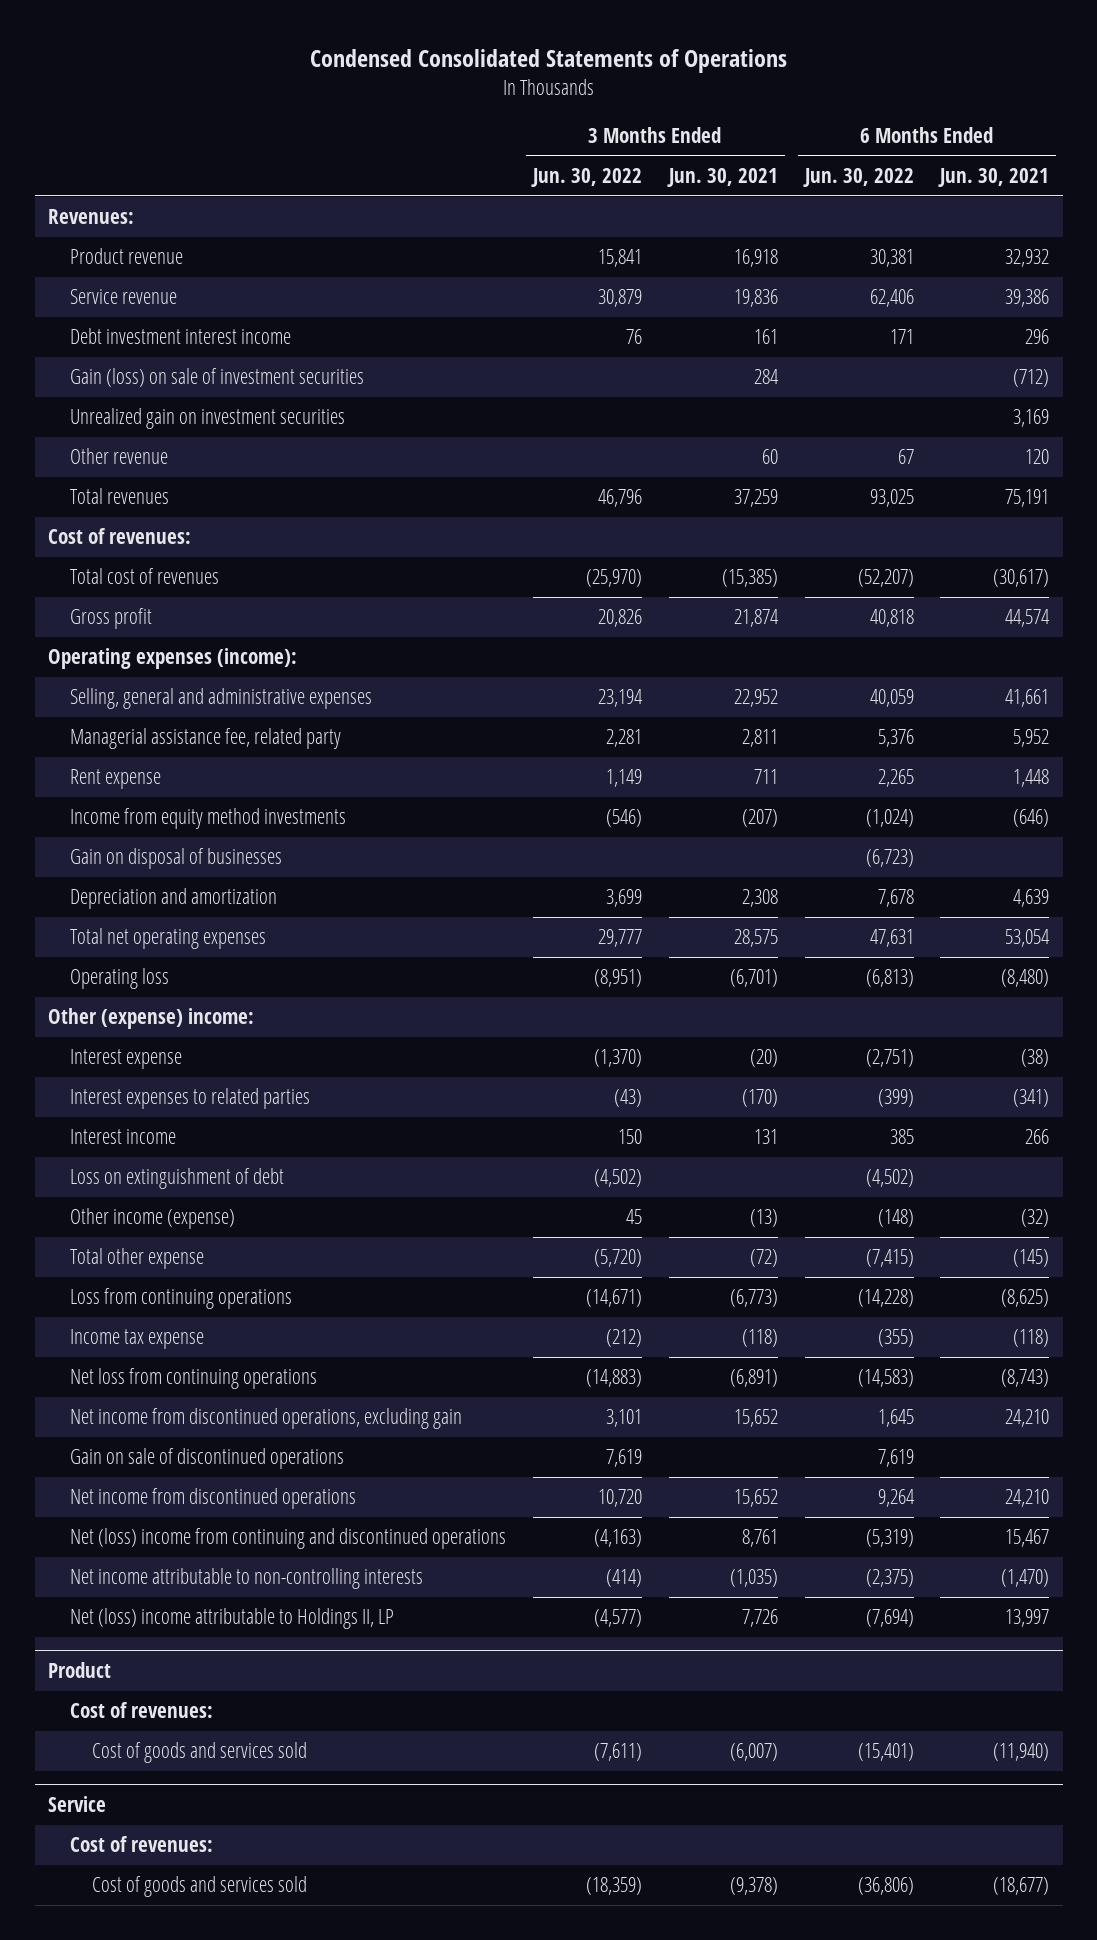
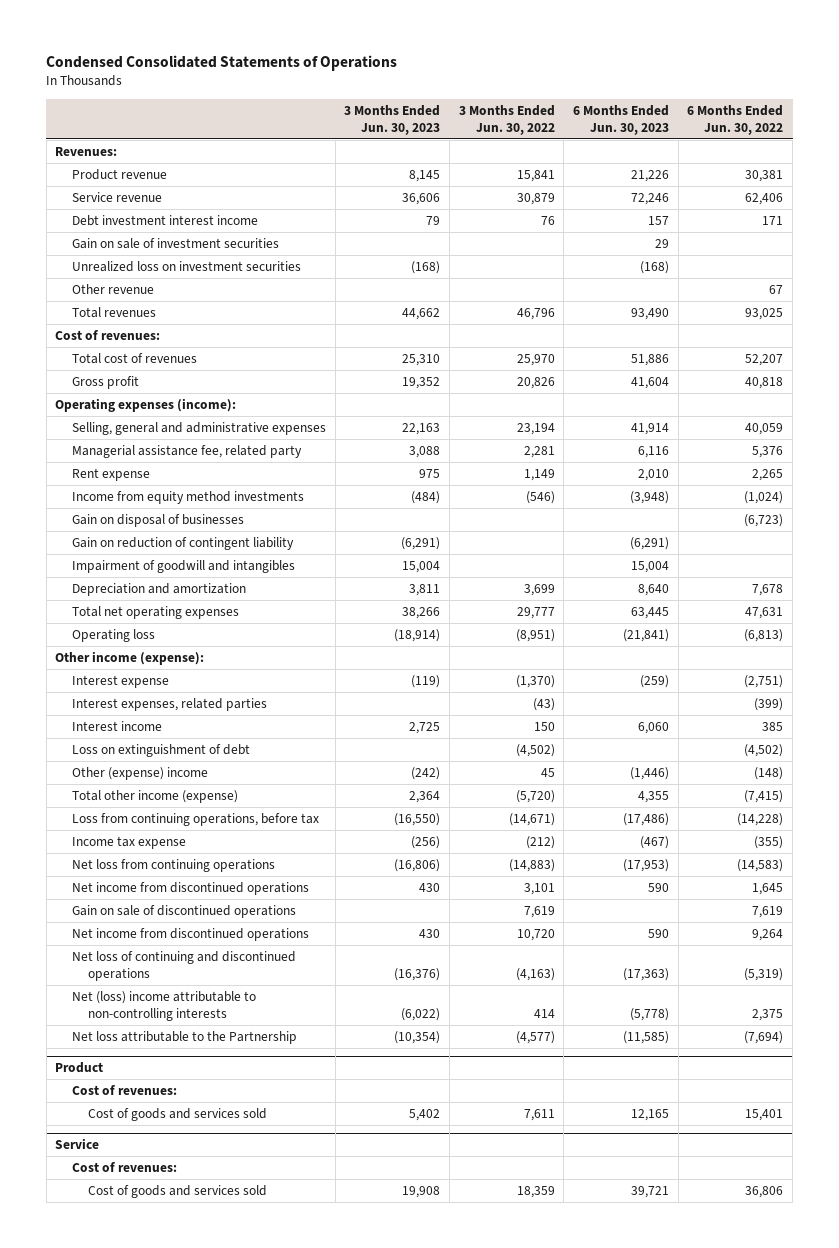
[666,167,778,187] Jun. 30, 2021 -> none
[938,167,1050,187] Jun. 30, 2021 -> none
none -> [344,104,441,135] 3 Months Ended Jun. 30, 2023
none -> [573,104,670,135] 6 Months Ended Jun. 30, 2023
[70,368,365,388] Gain (loss) on sale of investment securities -> [71,237,279,249] Gain on sale of investment securities
[70,408,346,430] Unrealized gain on investment securities -> [71,260,301,272] Unrealized loss on investment securities
[586,569,643,588] (25,970) -> [516,353,555,366] 25,970
[857,569,914,588] (52,207) -> [745,353,784,366] 52,207
none -> [71,536,294,550] Gain on reduction of contingent liability
none -> [71,559,295,573] Impairment of goodwill and intangibles
[48,1008,255,1030] Other (expense) income: -> [55,650,205,665] Other income (expense):
[70,1088,311,1110] Interest expenses to related parties -> [71,697,267,711] Interest expenses, related parties
[70,1208,236,1230] Other income (expense) -> [71,766,208,780] Other (expense) income
[70,1248,205,1270] Total other expense -> [71,789,238,803] Total other income (expense)
[70,1288,293,1310] Loss from continuing operations -> [71,812,319,826] Loss from continuing operations, before tax
[70,1408,463,1430] Net income from discontinued operations, excluding gain -> [71,881,309,895] Net income from discontinued operations
[70,1528,507,1550] Net (loss) income from continuing and discontinued operations -> [71,950,296,982] Net loss of continuing and discontinued operations
[70,1568,424,1590] Net income attributable to non-controlling interests -> [71,990,256,1022] Net (loss) income attributable to non-controlling interests
[606,1569,643,1588] (414) -> [533,1009,555,1019] 414
[865,1569,914,1588] (2,375) -> [752,1009,784,1022] 2,375
[70,1608,395,1630] Net (loss) income attributable to Holdings II, LP -> [71,1030,297,1044] Net loss attributable to the Partnership
[594,1743,643,1762] (7,611) -> [523,1108,555,1121] 7,611
[857,1743,914,1762] (15,401) -> [745,1108,784,1121] 15,401
[586,1877,643,1896] (18,359) -> [516,1185,555,1198] 18,359
[857,1877,914,1896] (36,806) -> [745,1185,784,1198] 36,806

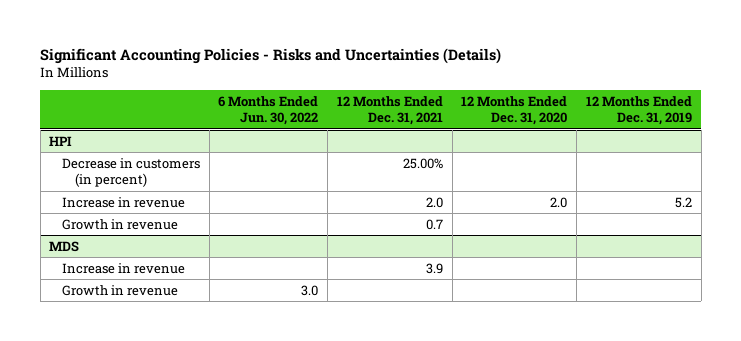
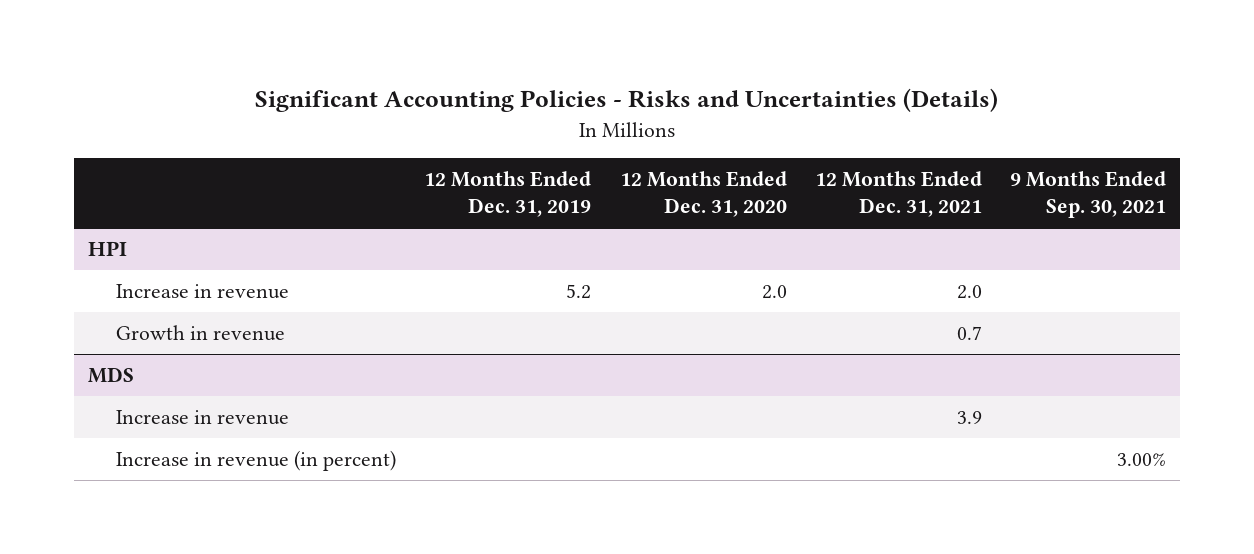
[218,95,319,126] 6 Months Ended Jun. 30, 2022 -> none
none -> [1010,171,1167,219] 9 Months Ended Sep. 30, 2021
[61,157,200,188] Decrease in customers (in percent) -> none
[61,284,178,296] Growth in revenue -> none
none -> [116,450,397,472] Increase in revenue (in percent)

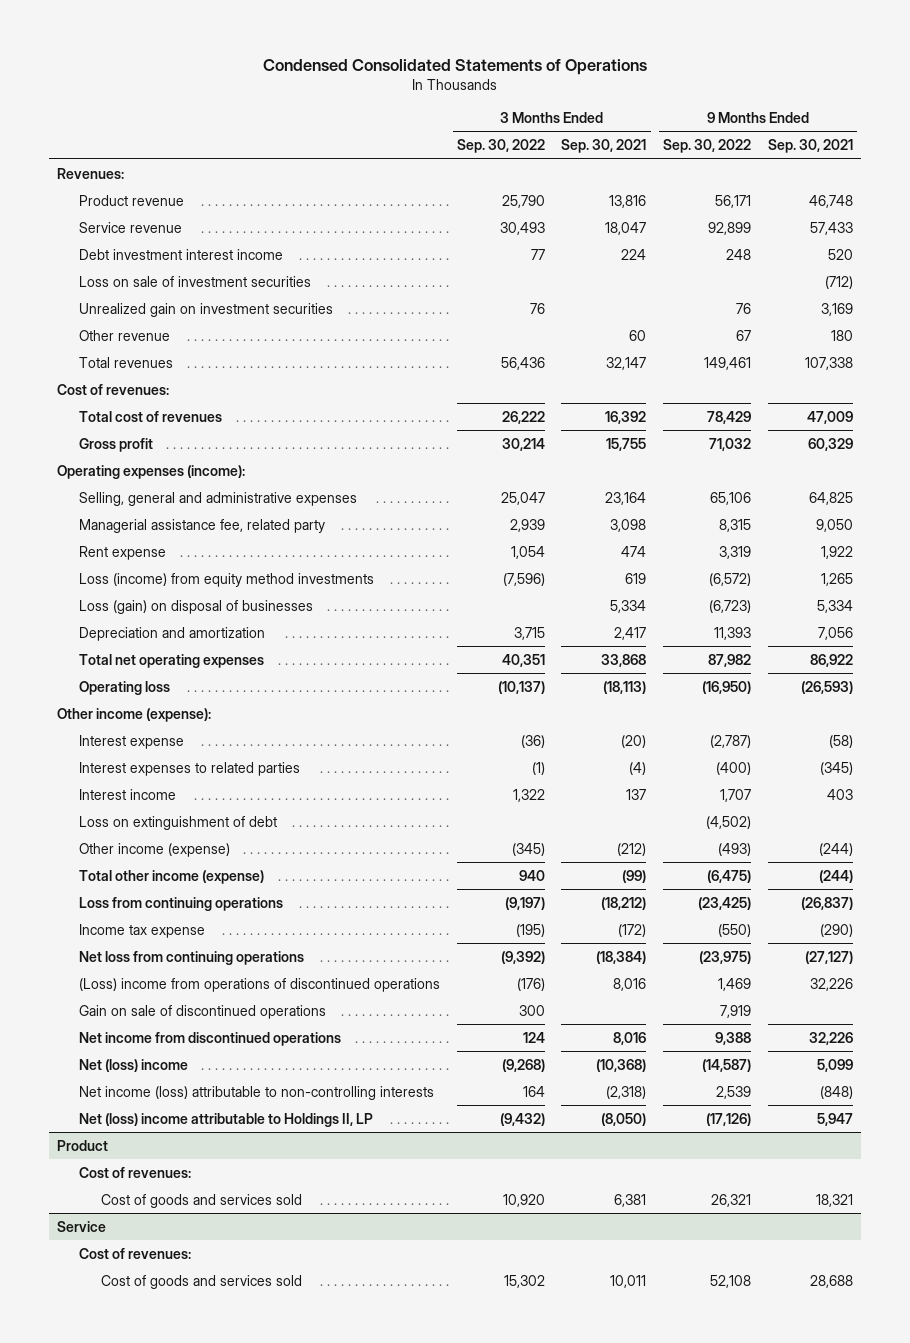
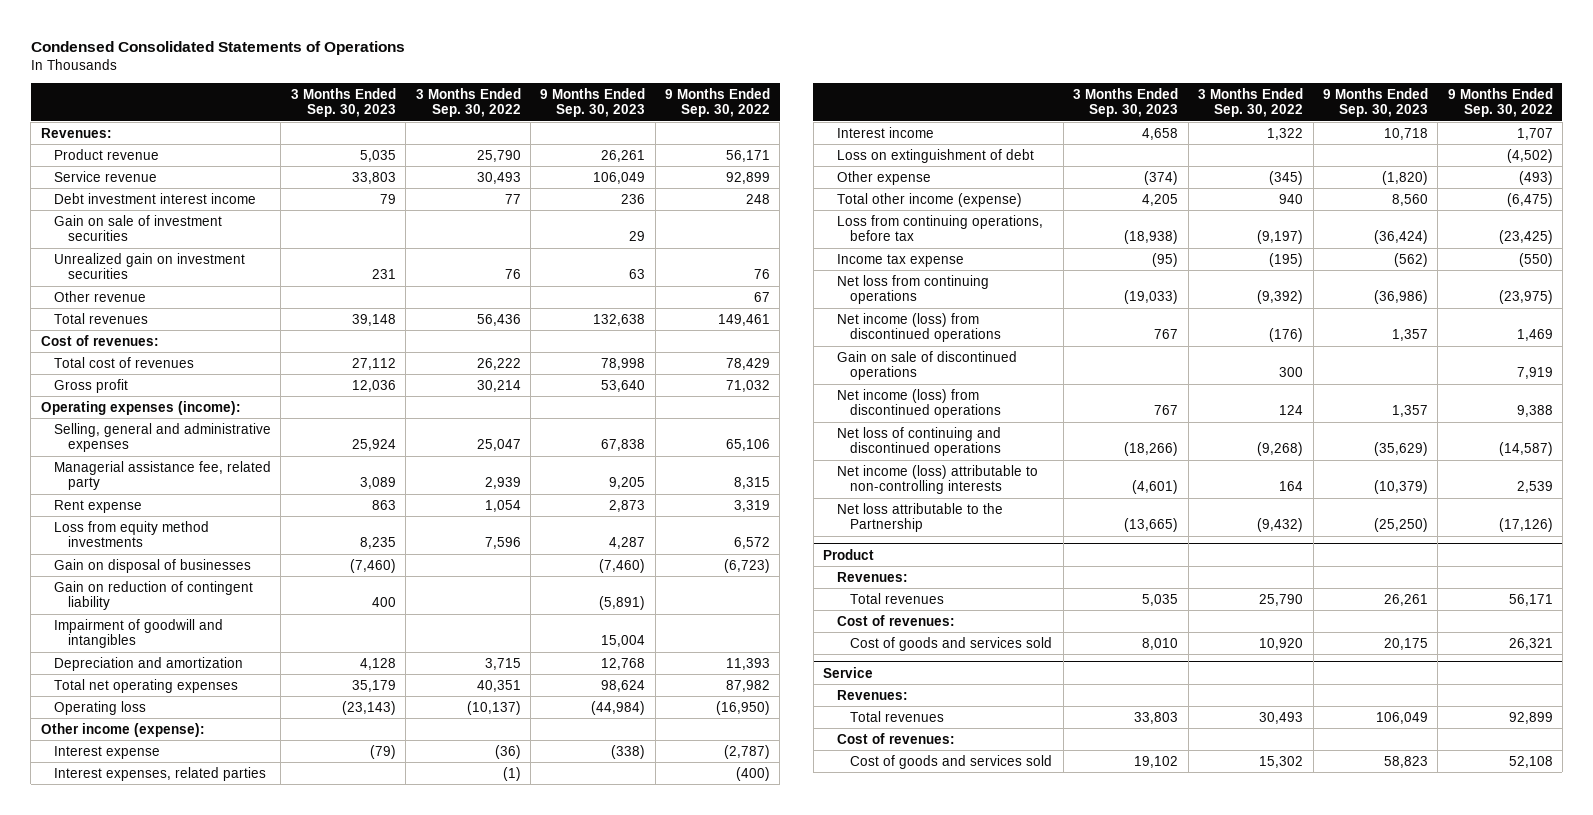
[561,139,647,154] Sep. 30, 2021 -> none
[767,139,853,154] Sep. 30, 2021 -> none
none -> [290,87,396,118] 3 Months Ended Sep. 30, 2023
none -> [540,87,646,118] 9 Months Ended Sep. 30, 2023
[79,275,312,287] Loss on sale of investment securities -> [54,214,223,242] Gain on sale of investment securities
[79,572,375,587] Loss (income) from equity method investments -> [54,520,210,548] Loss from equity method investments
[502,572,545,586] (7,596) -> [484,537,521,550] 7,596
[709,572,752,586] (6,572) -> [733,537,770,550] 6,572
[79,599,314,614] Loss (gain) on disposal of businesses -> [54,558,252,573] Gain on disposal of businesses
none -> [54,580,254,611] Gain on reduction of contingent liability
none -> [54,618,224,649] Impairment of goodwill and intangibles
[79,761,301,776] Interest expenses to related parties -> [54,766,267,781] Interest expenses, related parties
[79,842,231,857] Other income (expense) -> [836,170,931,185] Other expense
[79,896,284,911] Loss from continuing operations -> [836,214,1043,242] Loss from continuing operations, before tax
[79,977,441,992] (Loss) income from operations of discontinued operations -> [836,312,1002,343] Net income (loss) from discontinued operations
[79,1031,342,1046] Net income from discontinued operations -> [836,388,1002,419] Net income (loss) from discontinued operations
[79,1058,189,1072] Net (loss) income -> [836,426,1002,457] Net loss of continuing and discontinued operations
[79,1112,374,1127] Net (loss) income attributable to Holdings II, LP -> [836,502,1003,533] Net loss attributable to the Partnership
none -> [836,571,908,582] Revenues:
none -> [850,592,945,604] Total revenues
none -> [836,689,908,700] Revenues:
none -> [850,710,945,722] Total revenues

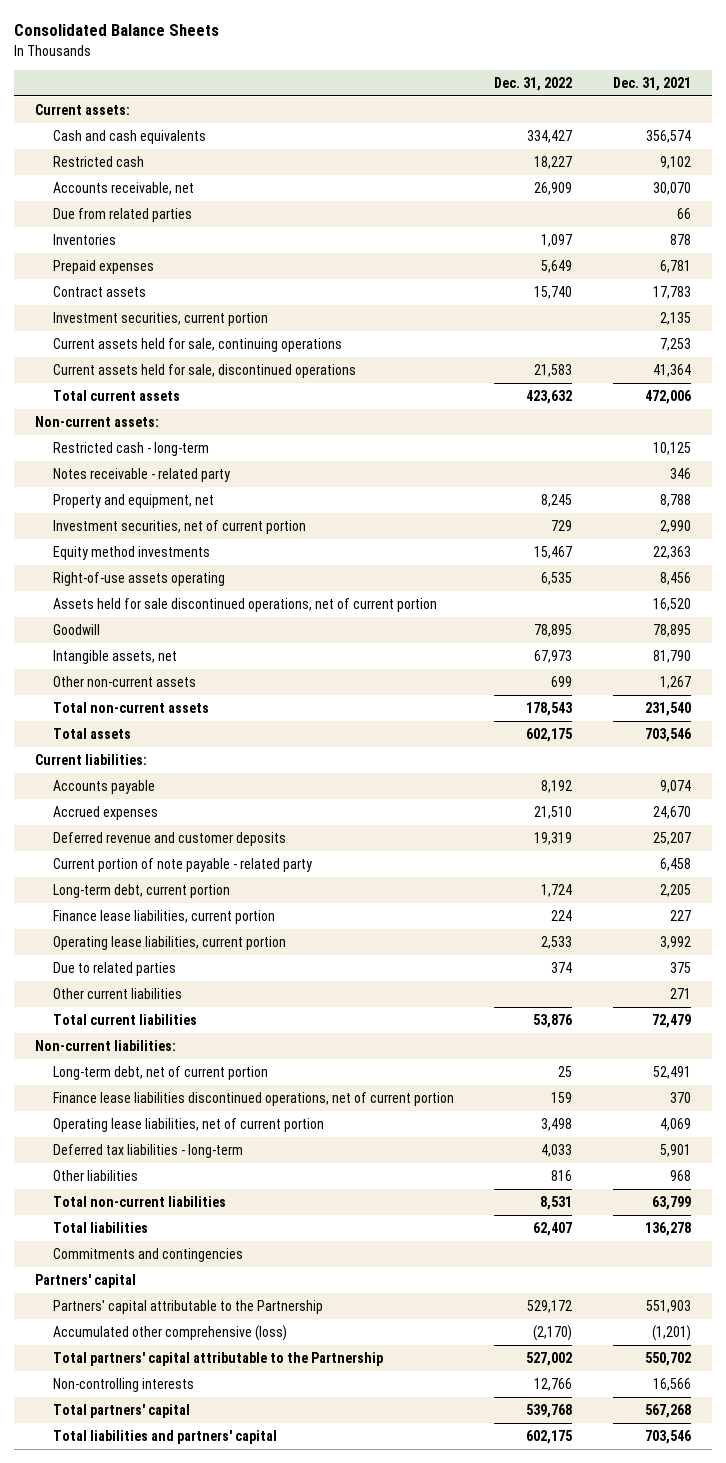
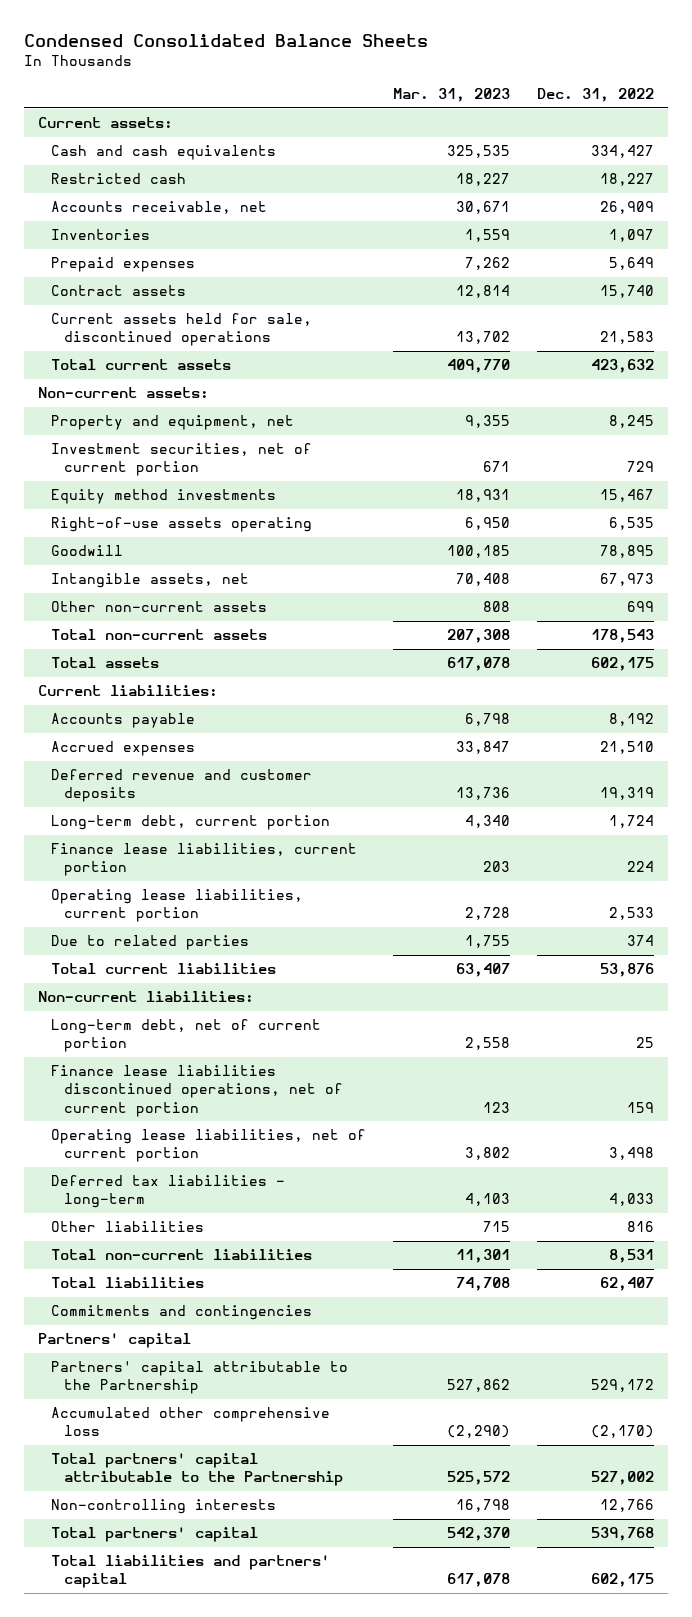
[14,24,220,37] Consolidated Balance Sheets -> [24,33,429,47] Condensed Consolidated Balance Sheets
[613,76,692,91] Dec. 31, 2021 -> none
none -> [392,88,510,103] Mar. 31, 2023
[52,208,192,223] Due from related parties -> none
[52,312,268,327] Investment securities, current portion -> none
[52,338,342,353] Current assets held for sale, continuing operations -> none
[52,442,209,457] Restricted cash - long-term -> none
[52,468,230,483] Notes receivable - related party -> none
[52,598,437,613] Assets held for sale discontinued operations, net of current portion -> none
[52,858,312,873] Current portion of note payable - related party -> none
[52,988,182,1000] Other current liabilities -> none
[52,1325,287,1342] Accumulated other comprehensive (loss) -> [50,1407,330,1437] Accumulated other comprehensive loss

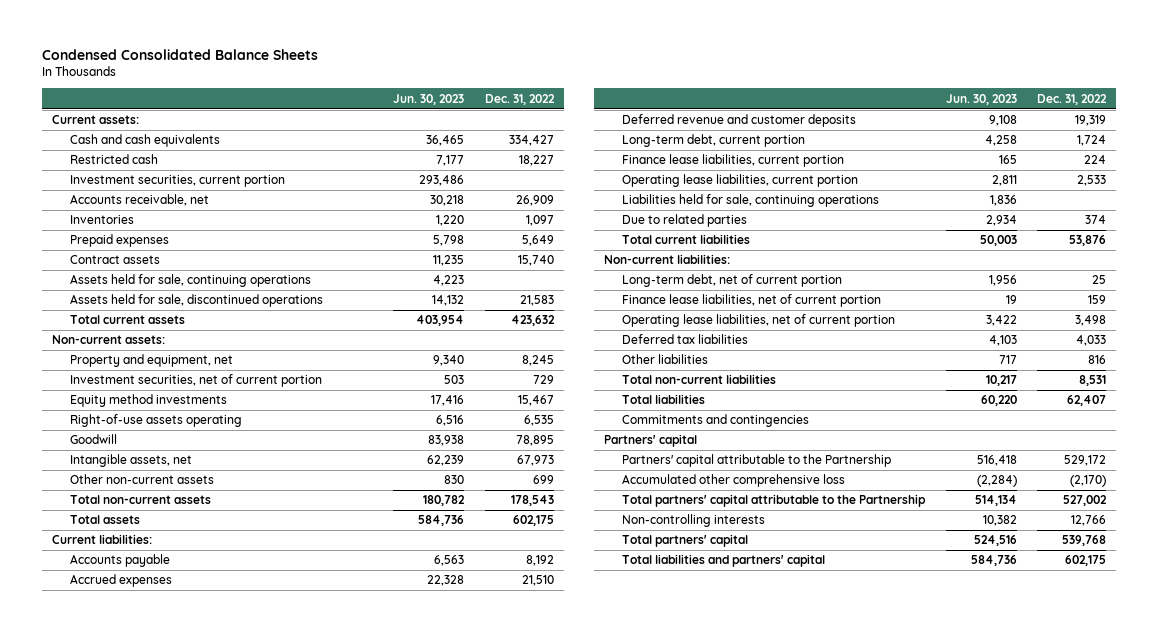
[392,88,510,103] Mar. 31, 2023 -> none
none -> [393,93,465,105] Jun. 30, 2023
none -> [70,175,286,188] Investment securities, current portion
none -> [70,274,312,288] Assets held for sale, continuing operations
[50,313,312,347] Current assets held for sale, discontinued operations -> [70,294,324,308] Assets held for sale, discontinued operations
none -> [622,194,880,208] Liabilities held for sale, continuing operations
[50,1065,343,1117] Finance lease liabilities discontinued operations, net of current portion -> [622,294,882,308] Finance lease liabilities, net of current portion
[50,1175,285,1209] Deferred tax liabilities - long-term -> [622,334,749,345] Deferred tax liabilities

